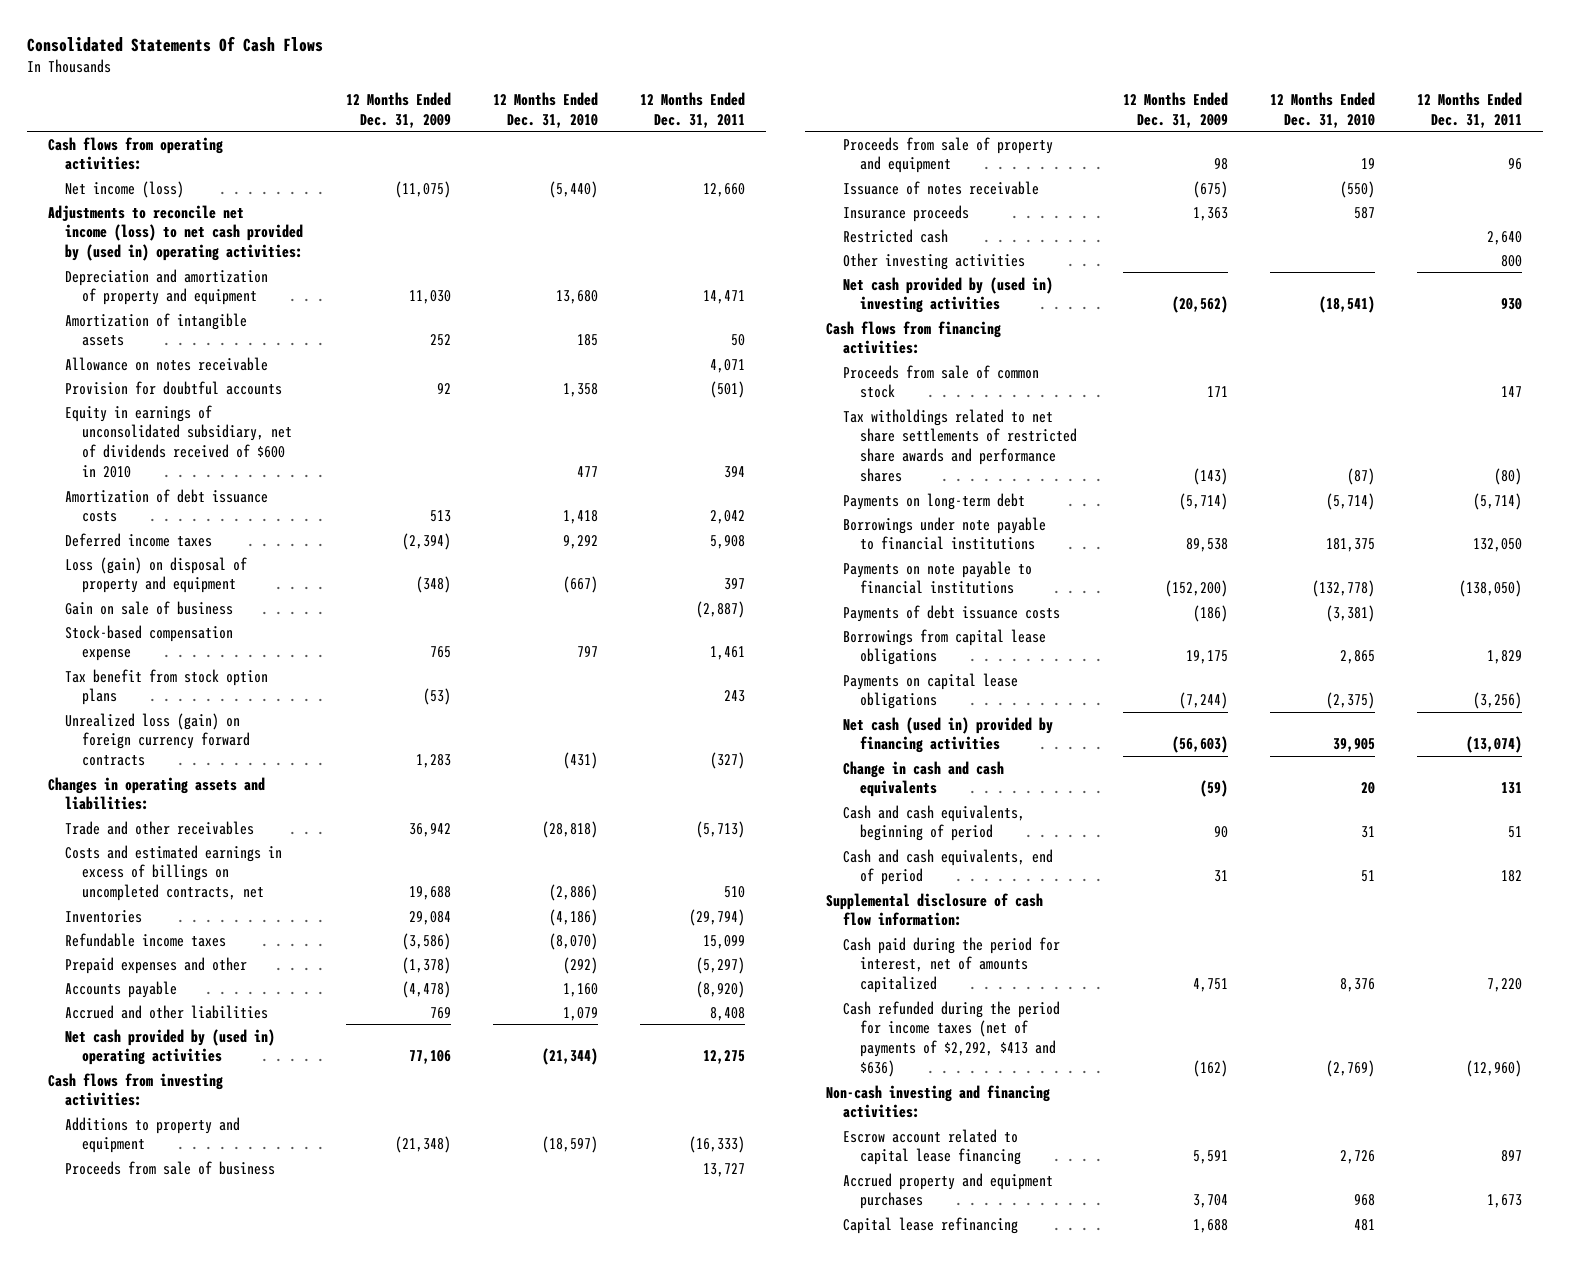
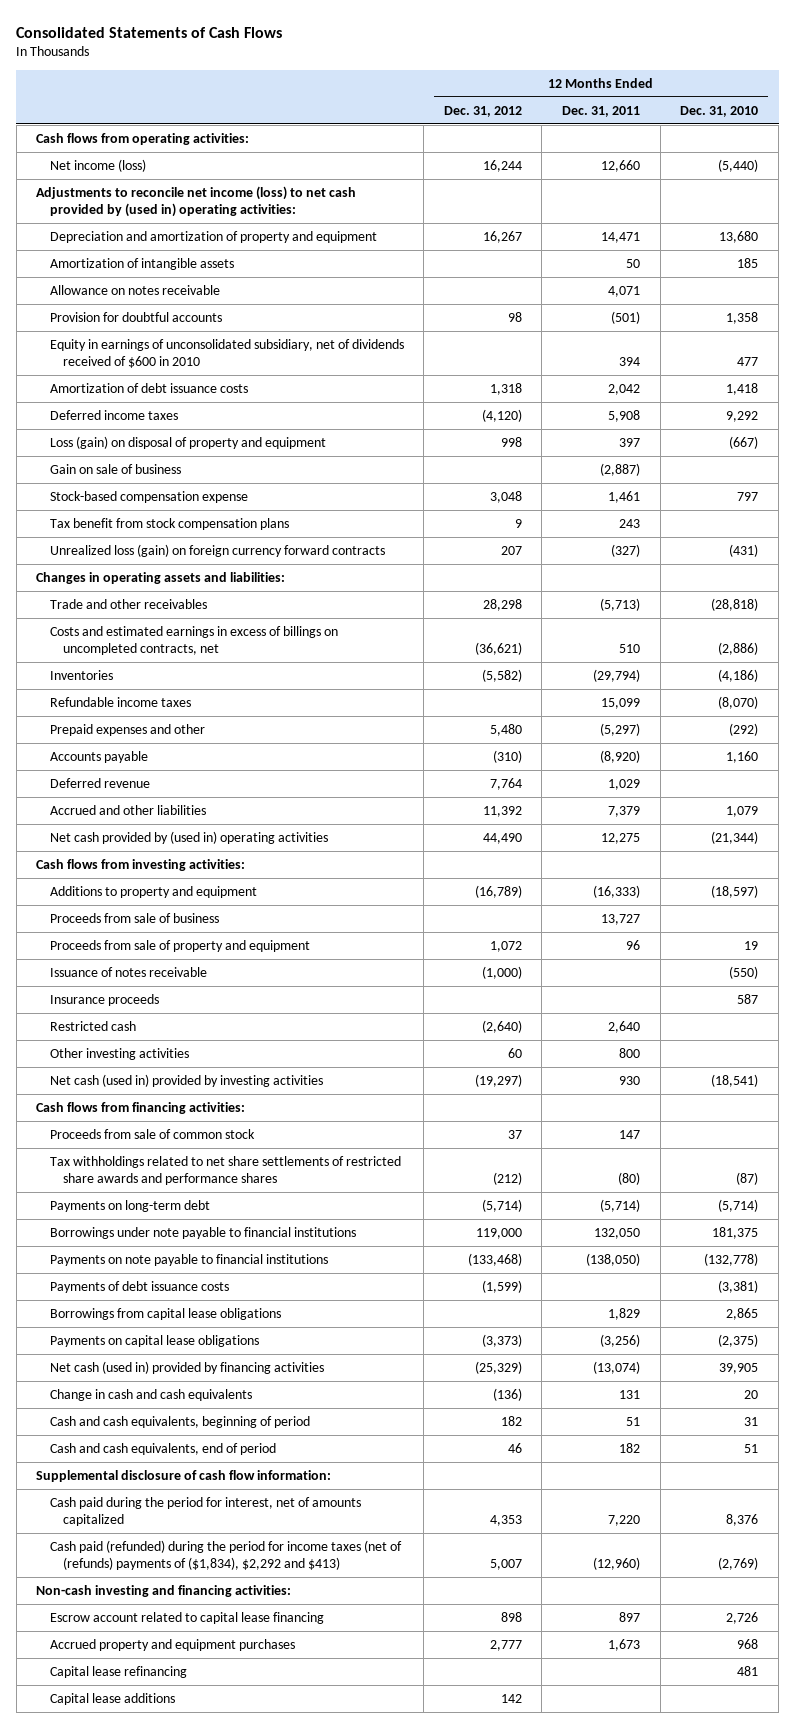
[27,36,324,53] Consolidated Statements Of Cash Flows -> [16,26,283,38] Consolidated Statements of Cash Flows
[345,91,451,128] 12 Months Ended Dec. 31, 2009 -> none
none -> [443,105,522,117] Dec. 31, 2012
[65,668,269,706] Tax benefit from stock option plans -> [49,517,289,530] Tax benefit from stock compensation plans
none -> [49,777,150,788] Deferred revenue
[709,1006,745,1021] 8,408 -> [608,805,641,817] 7,379
[842,276,1053,314] Net cash provided by (used in) investing activities -> [49,1073,323,1087] Net cash (used in) provided by investing activities
[842,408,1077,483] Tax witholdings related to net share settlements of restricted share awards and performance shares -> [49,1155,401,1186] Tax withholdings related to net share settlements of restricted share awards and performance shares
[842,1000,1060,1078] Cash refunded during the period for income taxes (net of payments of $2,292, $413 and $636) -> [49,1539,402,1571] Cash paid (refunded) during the period for income taxes (net of (refunds) payments of ($1,834), $2,292 and $413)
none -> [49,1692,175,1705] Capital lease additions

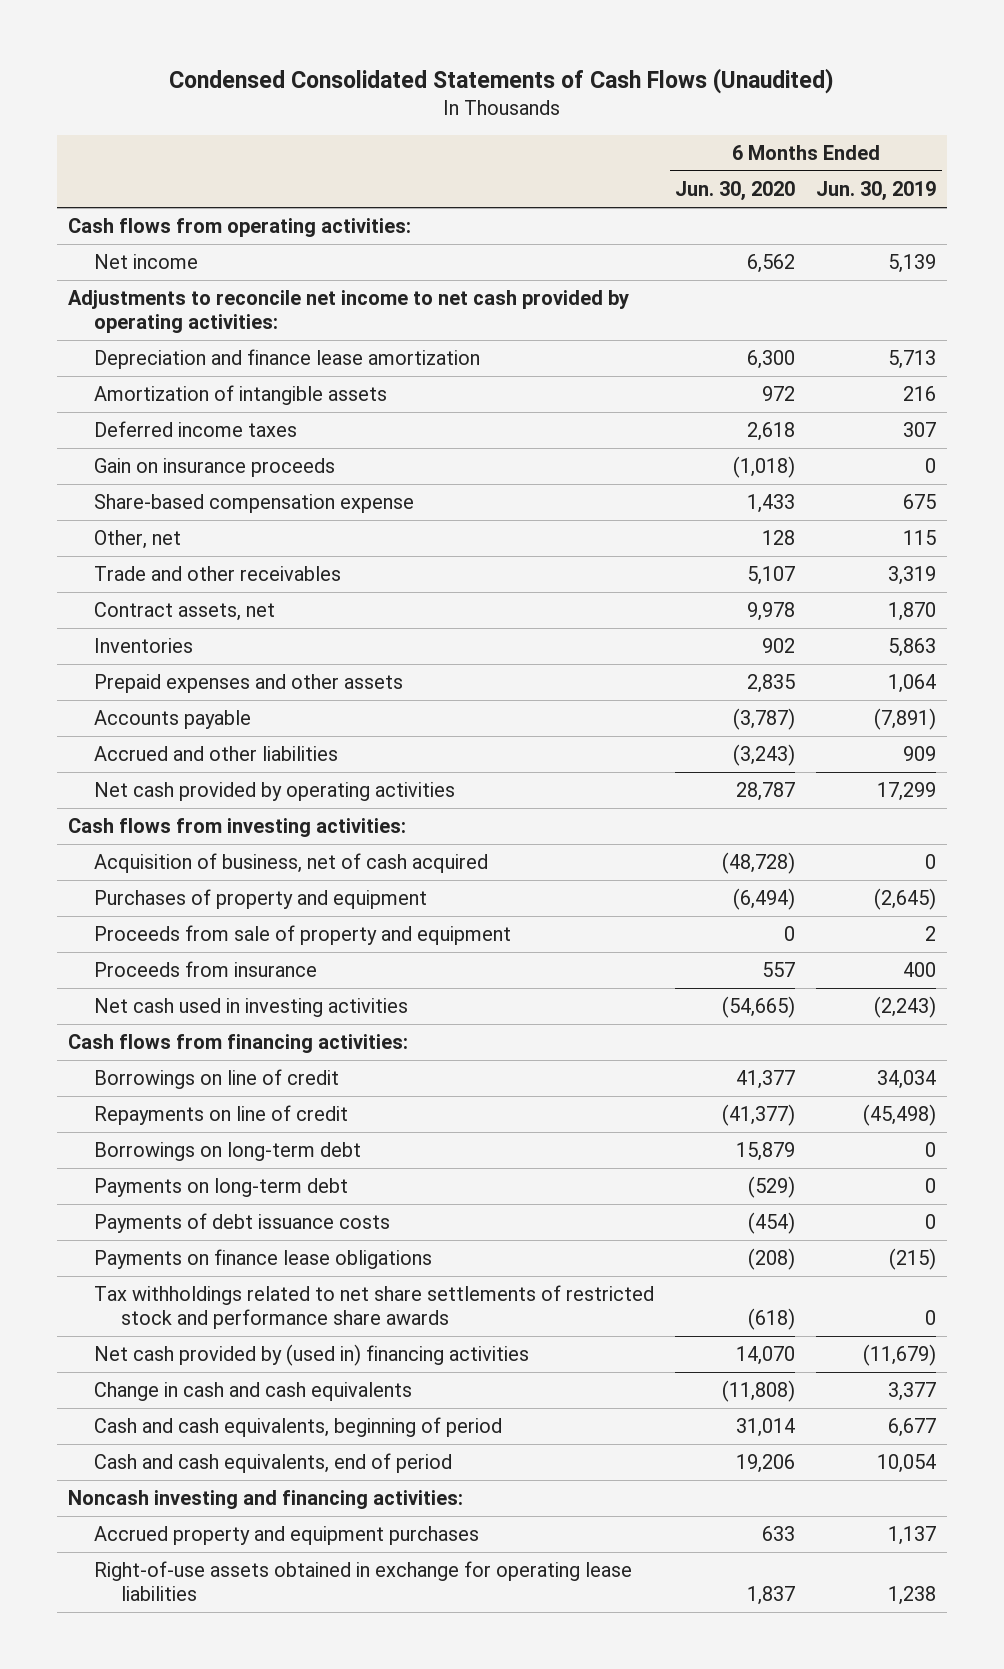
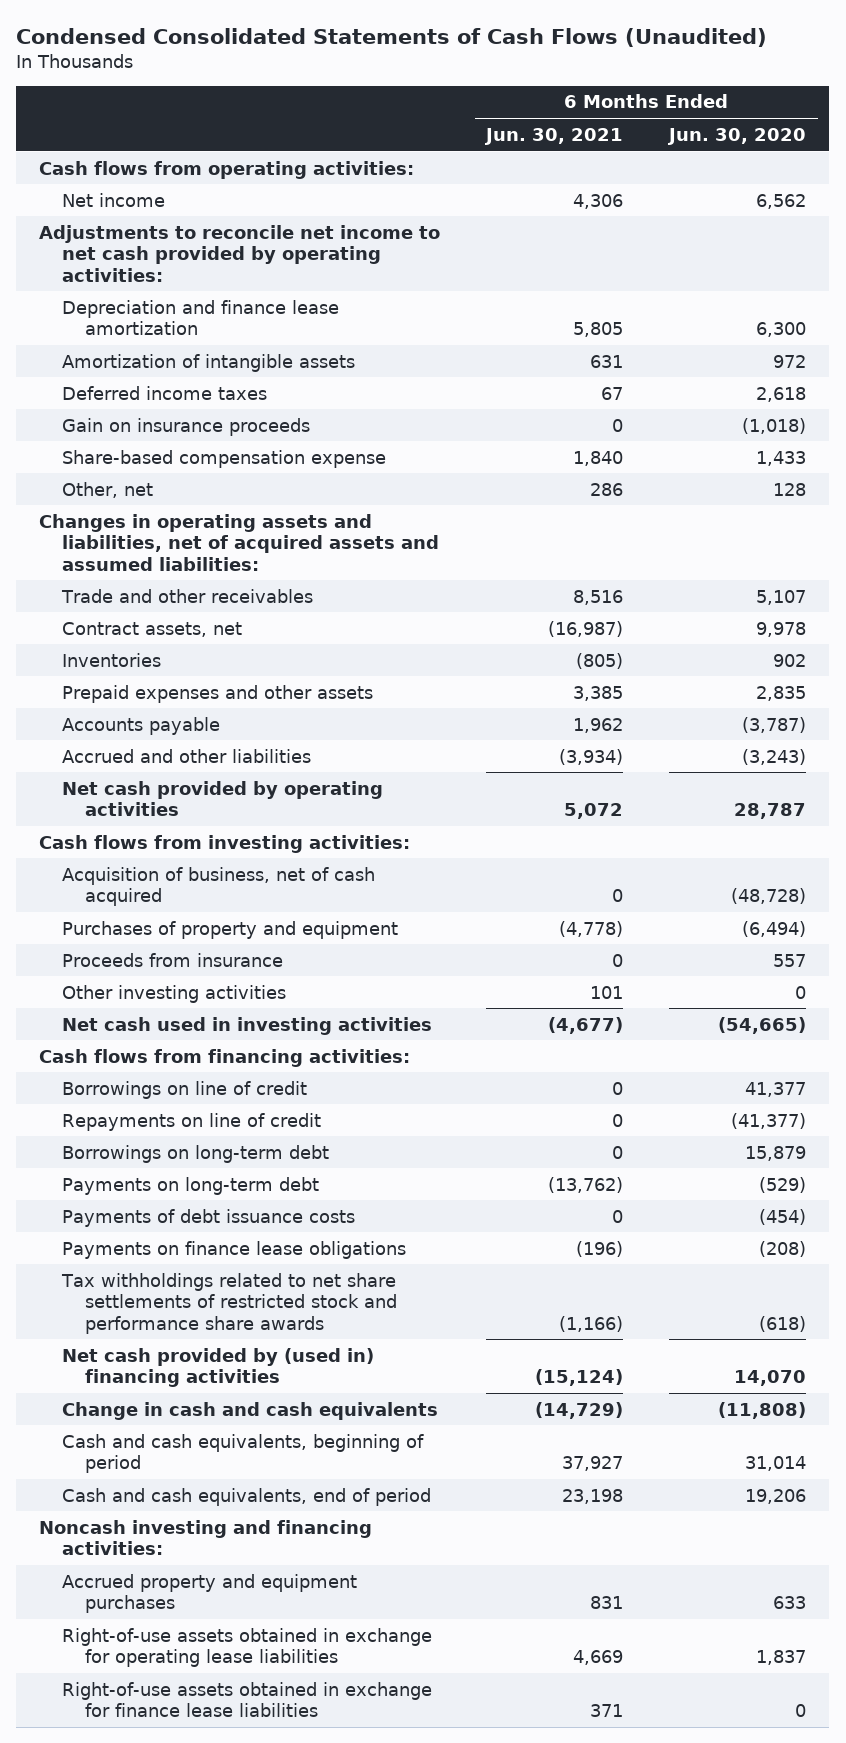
[816,181,937,202] Jun. 30, 2019 -> none
none -> [484,127,624,145] Jun. 30, 2021
none -> [39,513,440,571] Changes in operating assets and liabilities, net of acquired assets and assumed liabilities:
[94,925,512,946] Proceeds from sale of property and equipment -> none
none -> [62,984,287,1003] Other investing activities
none -> [62,1681,433,1718] Right-of-use assets obtained in exchange for finance lease liabilities

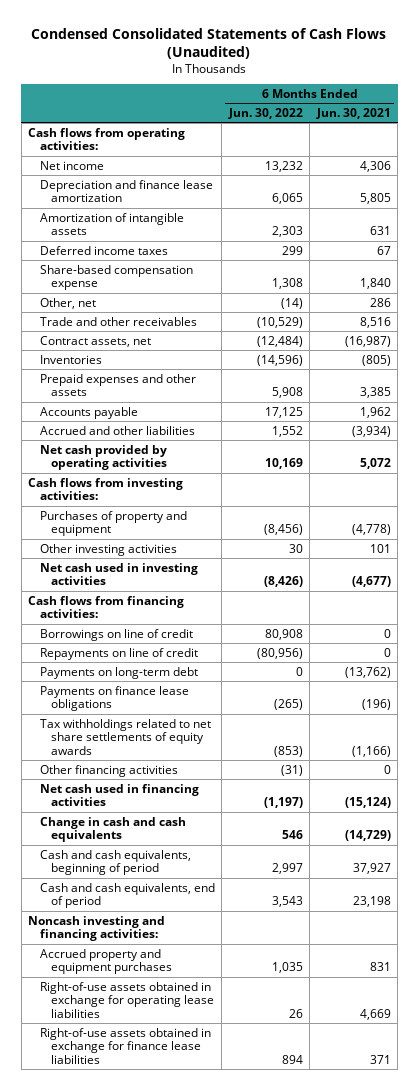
[667,127,807,145] Jun. 30, 2020 -> none
none -> [227,107,303,119] Jun. 30, 2022
[39,224,441,282] Adjustments to reconcile net income to net cash provided by operating activities: -> none
[62,417,311,436] Gain on insurance proceeds -> none
[39,513,440,571] Changes in operating assets and liabilities, net of acquired assets and assumed liabilities: -> none
[62,866,376,907] Acquisition of business, net of cash acquired -> none
[62,952,284,967] Proceeds from insurance -> none
[62,1144,330,1163] Borrowings on long-term debt -> none
[62,1208,356,1227] Payments of debt issuance costs -> none
[61,1272,398,1334] Tax withholdings related to net share settlements of restricted stock and performance share awards -> [39,718,211,756] Tax withholdings related to net share settlements of equity awards
none -> [39,764,178,777] Other financing activities
[62,1347,375,1388] Net cash provided by (used in) financing activities -> [39,783,199,807] Net cash used in financing activities

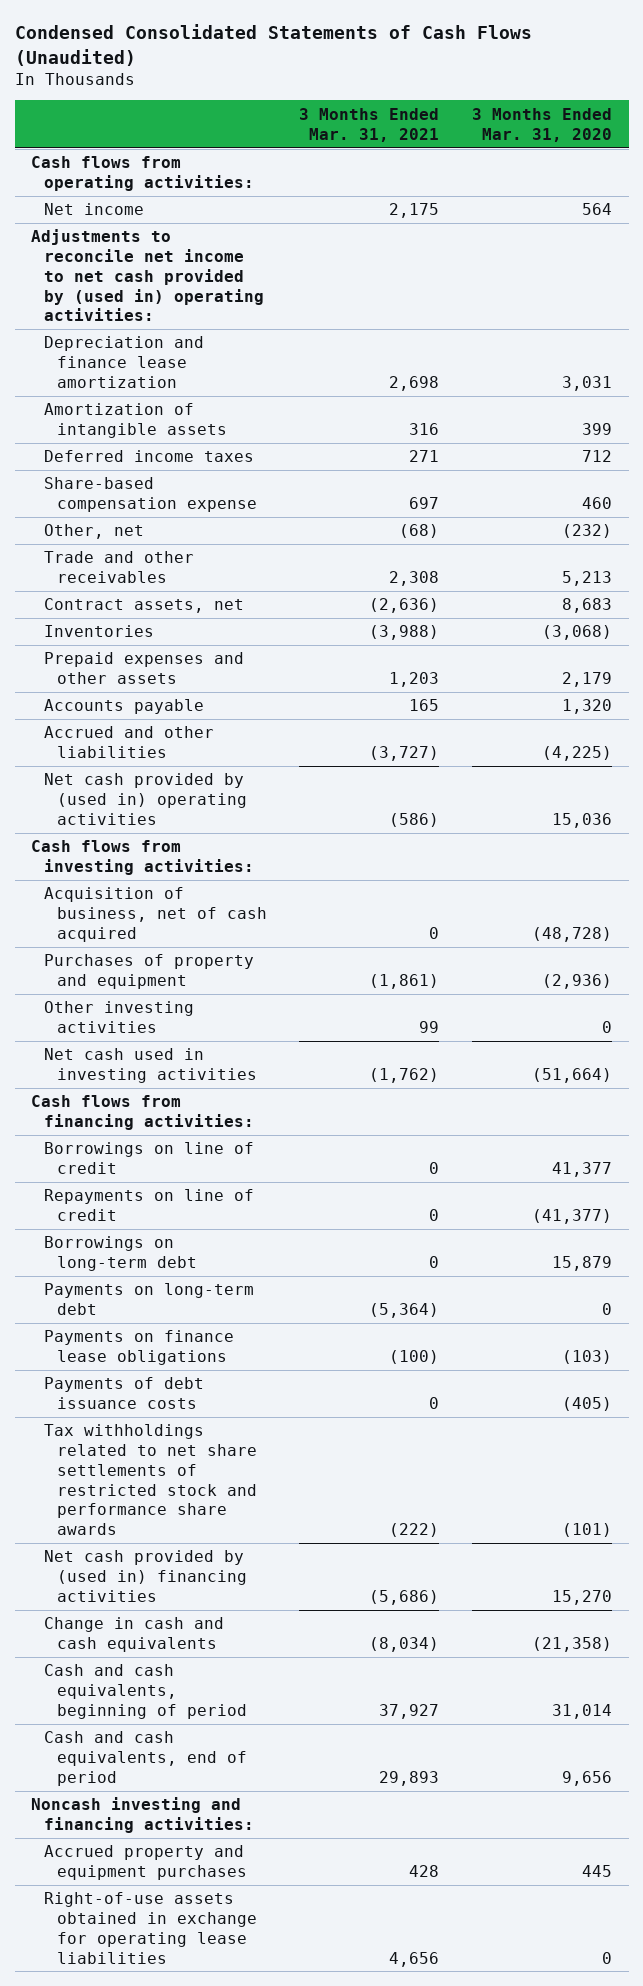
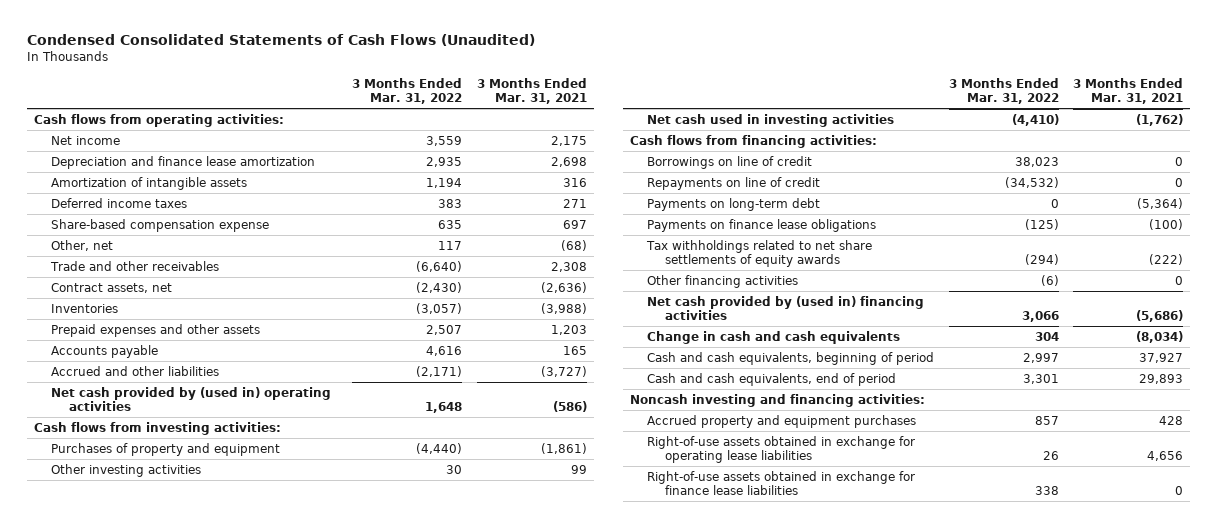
[472,107,613,142] 3 Months Ended Mar. 31, 2020 -> none
none -> [352,77,463,104] 3 Months Ended Mar. 31, 2022
[31,229,264,322] Adjustments to reconcile net income to net cash provided by (used in) operating activities: -> none
[43,887,267,942] Acquisition of business, net of cash acquired -> none
[43,1236,197,1272] Borrowings on long-term debt -> none
[43,1377,204,1410] Payments of debt issuance costs -> none
[43,1424,257,1535] Tax withholdings related to net share settlements of restricted stock and performance share awards -> [646,239,873,267] Tax withholdings related to net share settlements of equity awards
none -> [647,274,799,288] Other financing activities
none -> [647,470,916,495] Right-of-use assets obtained in exchange for finance lease liabilities

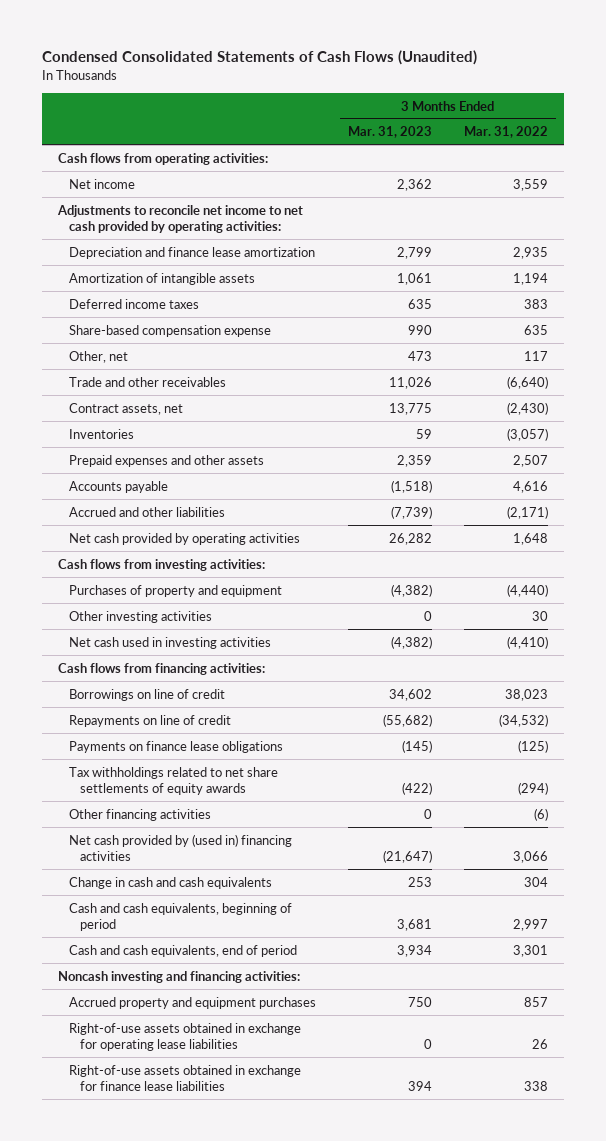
[476,77,587,104] 3 Months Ended Mar. 31, 2021 -> none
none -> [348,126,433,139] Mar. 31, 2023
none -> [56,204,303,233] Adjustments to reconcile net income to net cash provided by operating activities:
[51,386,332,411] Net cash provided by (used in) operating activities -> [69,532,301,545] Net cash provided by operating activities
[647,197,821,211] Payments on long-term debt -> none

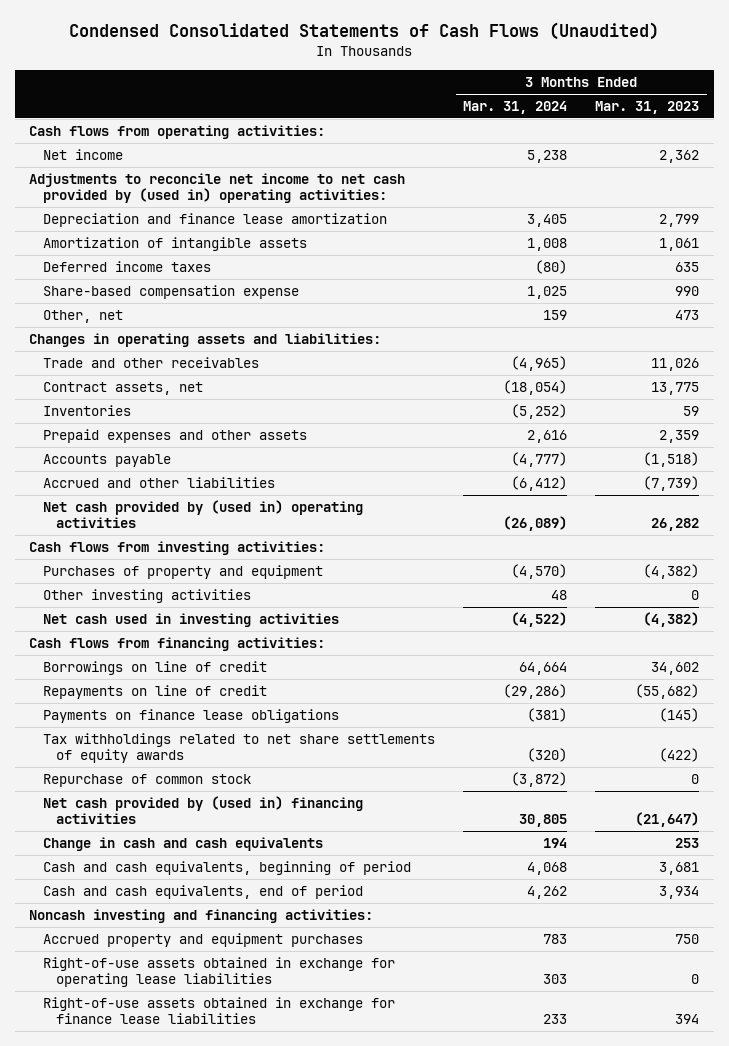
[464,126,549,139] Mar. 31, 2022 -> none
none -> [463,101,568,115] Mar. 31, 2024
[56,204,303,233] Adjustments to reconcile net income to net cash provided by operating activities: -> [29,173,406,204] Adjustments to reconcile net income to net cash provided by (used in) operating activities:
none -> [29,333,382,348] Changes in operating assets and liabilities:
[69,532,301,545] Net cash provided by operating activities -> [42,500,363,529] Net cash provided by (used in) operating activities
[69,808,212,821] Other financing activities -> none
none -> [42,774,251,788] Repurchase of common stock

